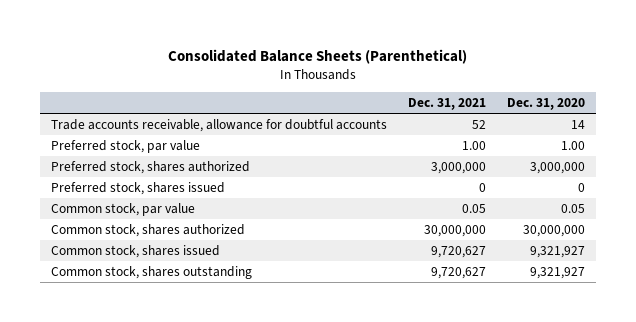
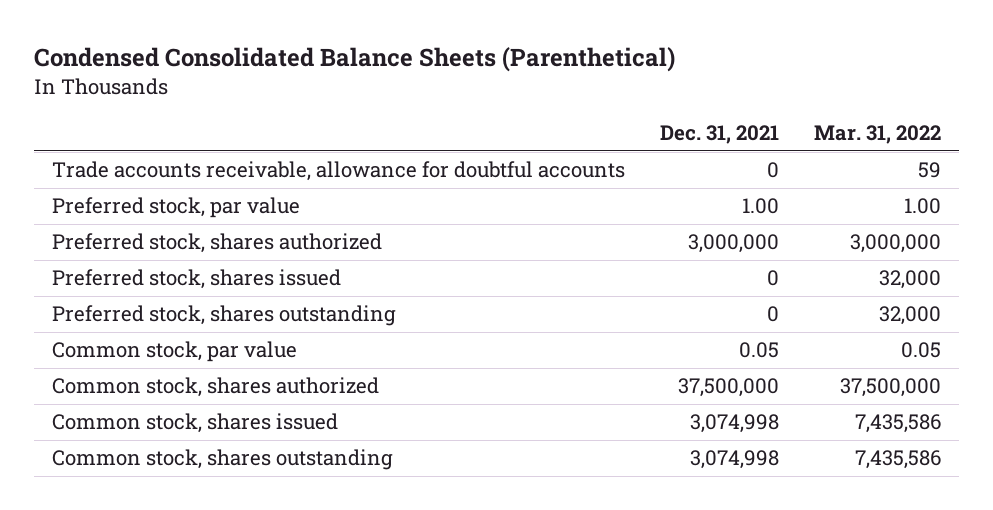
[167,48,467,64] Consolidated Balance Sheets (Parenthetical) -> [34,47,676,73] Condensed Consolidated Balance Sheets (Parenthetical)
[507,97,586,110] Dec. 31, 2020 -> none
none -> [813,125,941,145] Mar. 31, 2022
[471,119,486,129] 52 -> [766,162,779,179] 0
none -> [51,305,396,327] Preferred stock, shares outstanding
[423,224,486,237] 30,000,000 -> [677,378,779,398] 37,500,000
[430,245,486,258] 9,720,627 -> [689,414,779,434] 3,074,998
[430,266,486,279] 9,720,627 -> [689,450,779,470] 3,074,998

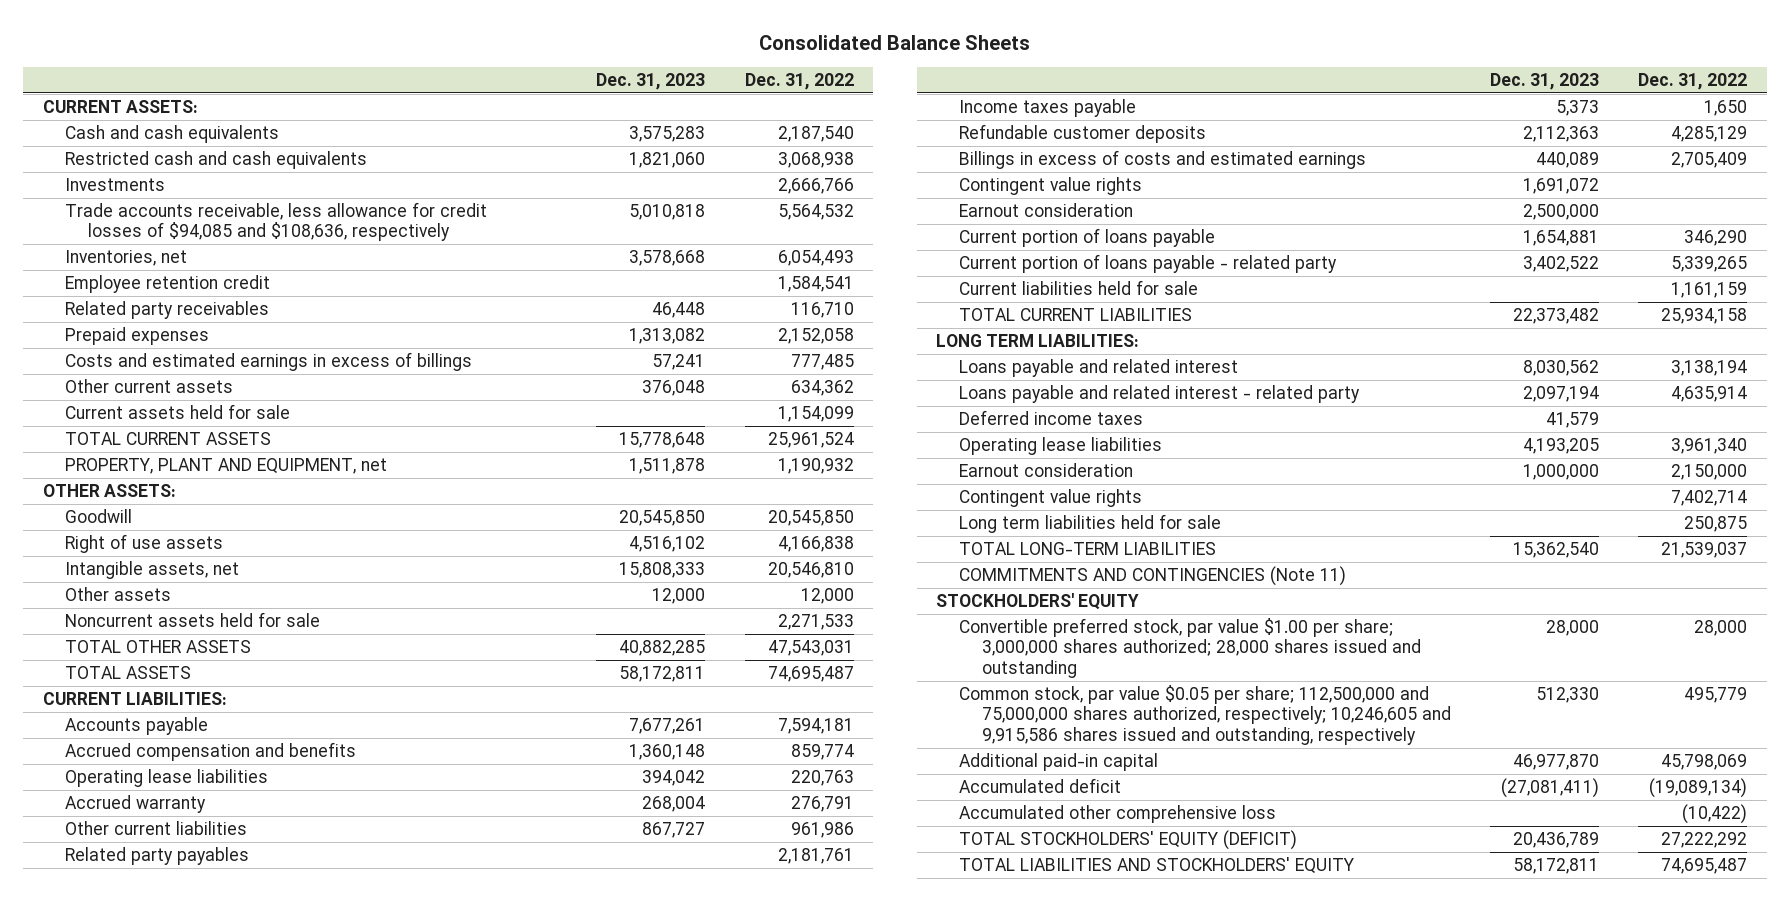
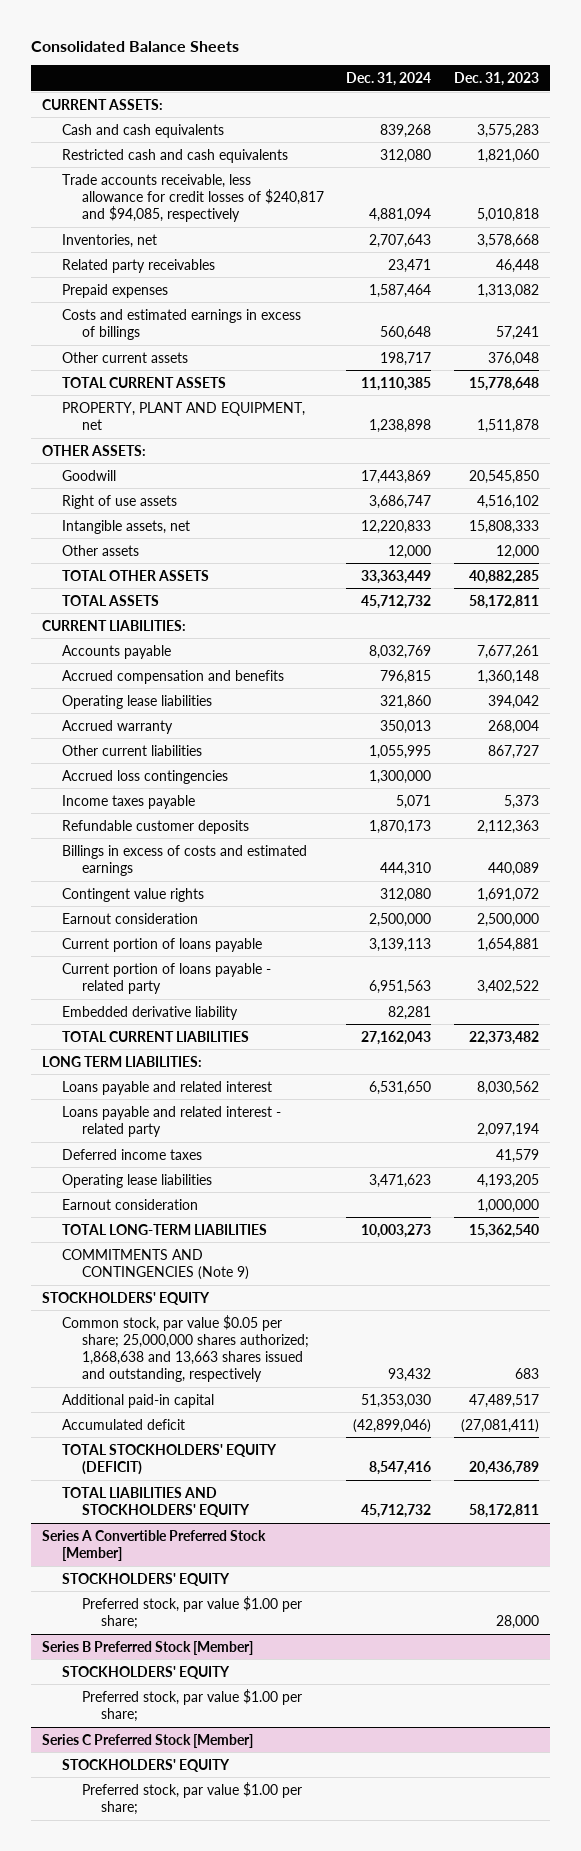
[744,73,854,91] Dec. 31, 2022 -> none
none -> [346,71,432,86] Dec. 31, 2024
[65,177,166,191] Investments -> none
[65,201,488,242] Trade accounts receivable, less allowance for credit losses of $94,085 and $108,636, respectively -> [62,173,324,222] Trade accounts receivable, less allowance for credit losses of $240,817 and $94,085, respectively
[65,274,271,293] Employee retention credit -> none
[65,403,291,419] Current assets held for sale -> none
[65,611,321,627] Noncurrent assets held for sale -> none
[65,846,250,865] Related party payables -> none
none -> [62,769,229,784] Accrued loss contingencies
[958,279,1198,295] Current liabilities held for sale -> none
none -> [62,1005,239,1020] Embedded derivative liability
[958,488,1142,507] Contingent value rights -> none
[958,513,1221,533] Long term liabilities held for sale -> none
[958,565,1346,586] COMMITMENTS AND CONTINGENCIES (Note 11) -> [62,1248,249,1280] COMMITMENTS AND CONTINGENCIES (Note 9)
[958,617,1421,679] Convertible preferred stock, par value $1.00 per share; 3,000,000 shares authorized; 28,000 shares issued and outstanding -> none
[958,684,1451,746] Common stock, par value $0.05 per share; 112,500,000 and 75,000,000 shares authorized, respectively; 10,246,605 and 9,915,586 shares issued and outstanding, respectively -> [62,1314,309,1382] Common stock, par value $0.05 per share; 25,000,000 shares authorized; 1,868,638 and 13,663 shares issued and outstanding, respectively
[1535,686,1599,703] 512,330 -> [514,1367,539,1379] 683
[1512,753,1599,770] 46,977,870 -> [468,1393,539,1408] 47,489,517
[958,804,1276,823] Accumulated other comprehensive loss -> none
none -> [42,1529,267,1561] Series A Convertible Preferred Stock [Member]
none -> [62,1572,231,1586] STOCKHOLDERS' EQUITY
none -> [81,1595,302,1629] Preferred stock, par value $1.00 per share;
none -> [42,1640,254,1655] Series B Preferred Stock [Member]
none -> [62,1665,231,1679] STOCKHOLDERS' EQUITY
none -> [81,1688,302,1722] Preferred stock, par value $1.00 per share;
none -> [42,1733,254,1748] Series C Preferred Stock [Member]
none -> [62,1758,231,1772] STOCKHOLDERS' EQUITY
none -> [81,1781,302,1815] Preferred stock, par value $1.00 per share;

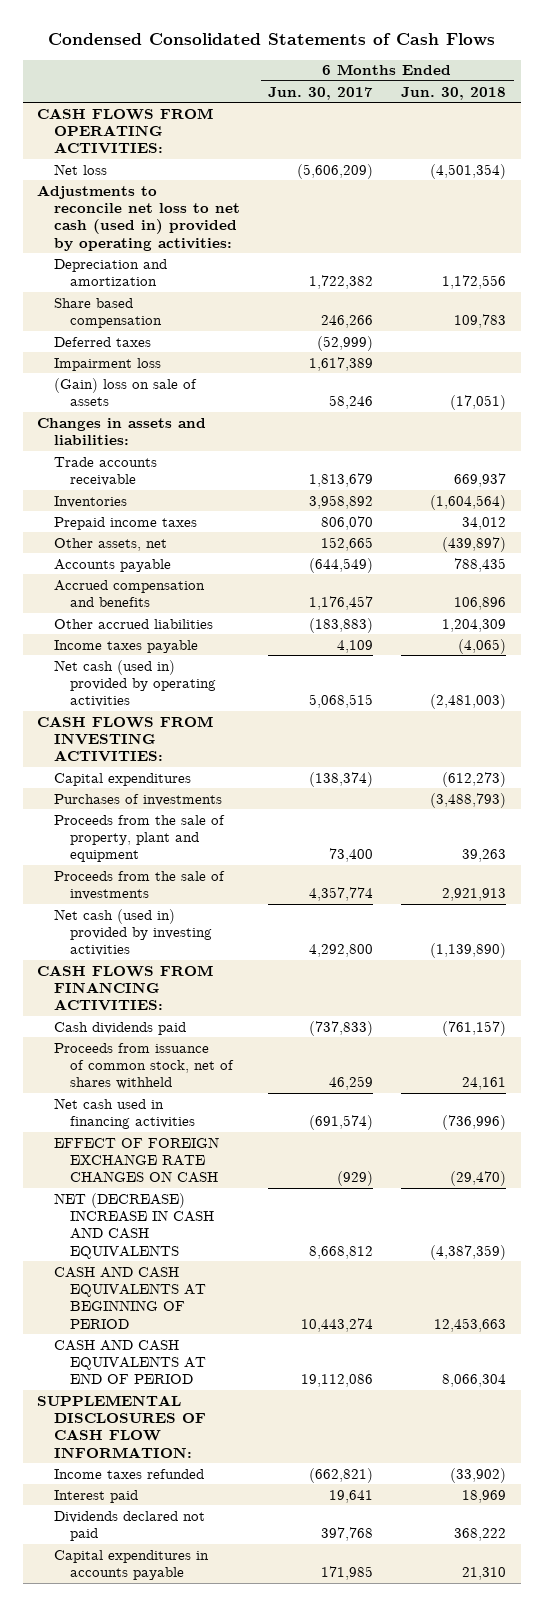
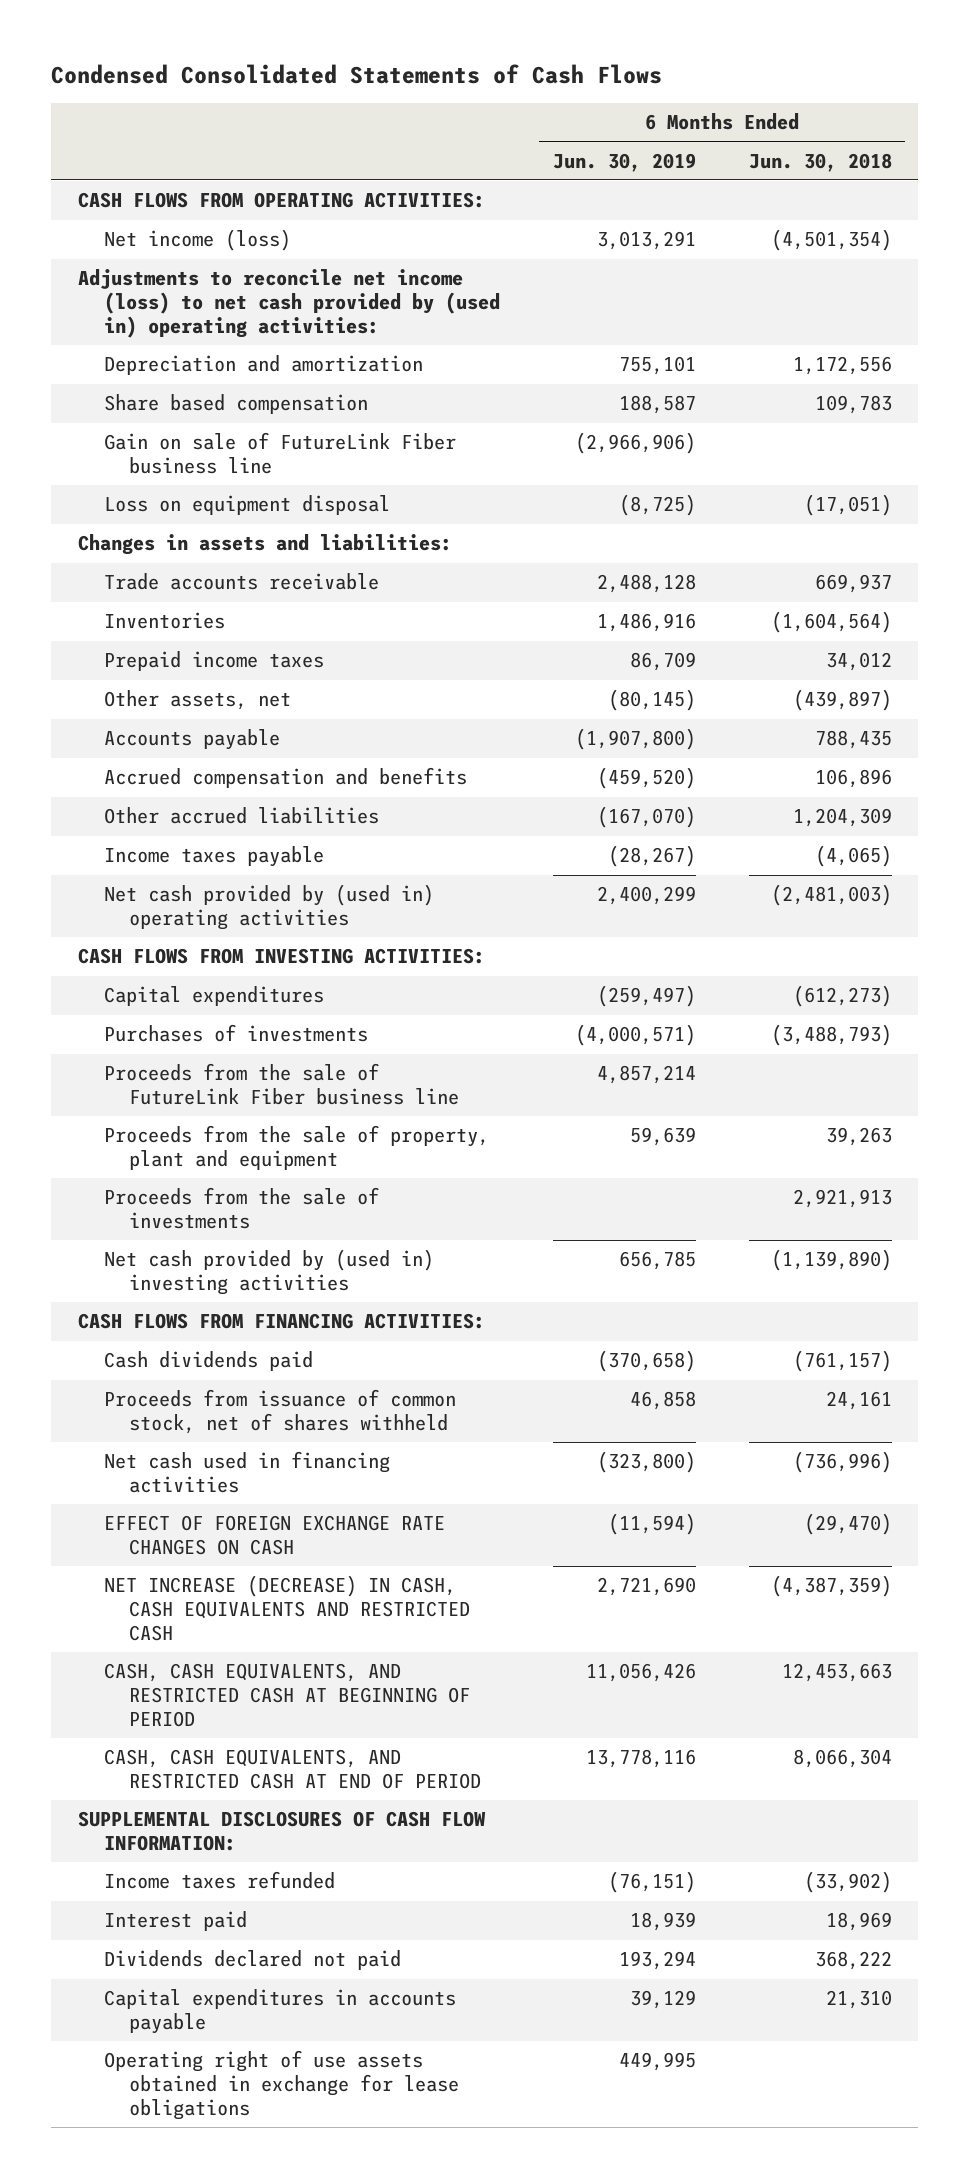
[268,86,374,100] Jun. 30, 2017 -> none
none -> [552,152,696,172] Jun. 30, 2019
[53,163,107,175] Net loss -> [103,229,291,252] Net income (loss)
[37,184,240,251] Adjustments to reconcile net loss to net cash (used in) provided by operating activities: -> [77,269,500,338] Adjustments to reconcile net income (loss) to net cash provided by (used in) operating activities:
[53,336,151,347] Deferred taxes -> none
[53,357,161,371] Impairment loss -> none
none -> [103,432,456,475] Gain on sale of FutureLink Fiber business line
[53,377,197,406] (Gain) loss on sale of assets -> [103,495,390,516] Loss on equipment disposal
[53,659,217,708] Net cash (used in) provided by operating activities -> [103,884,434,931] Net cash provided by (used in) operating activities
none -> [103,1063,460,1106] Proceeds from the sale of FutureLink Fiber business line
[53,908,213,957] Net cash (used in) provided by investing activities -> [103,1249,434,1296] Net cash provided by (used in) investing activities
[53,1192,215,1259] NET (DECREASE) INCREASE IN CASH AND CASH EQUIVALENTS -> [103,1575,471,1641] NET INCREASE (DECREASE) IN CASH, CASH EQUIVALENTS AND RESTRICTED CASH
[53,1265,207,1329] CASH AND CASH EQUIVALENTS AT BEGINNING OF PERIOD -> [103,1663,471,1727] CASH, CASH EQUIVALENTS, AND RESTRICTED CASH AT BEGINNING OF PERIOD
[53,1338,207,1385] CASH AND CASH EQUIVALENTS AT END OF PERIOD -> [103,1749,482,1790] CASH, CASH EQUIVALENTS, AND RESTRICTED CASH AT END OF PERIOD
none -> [103,2050,460,2120] Operating right of use assets obtained in exchange for lease obligations

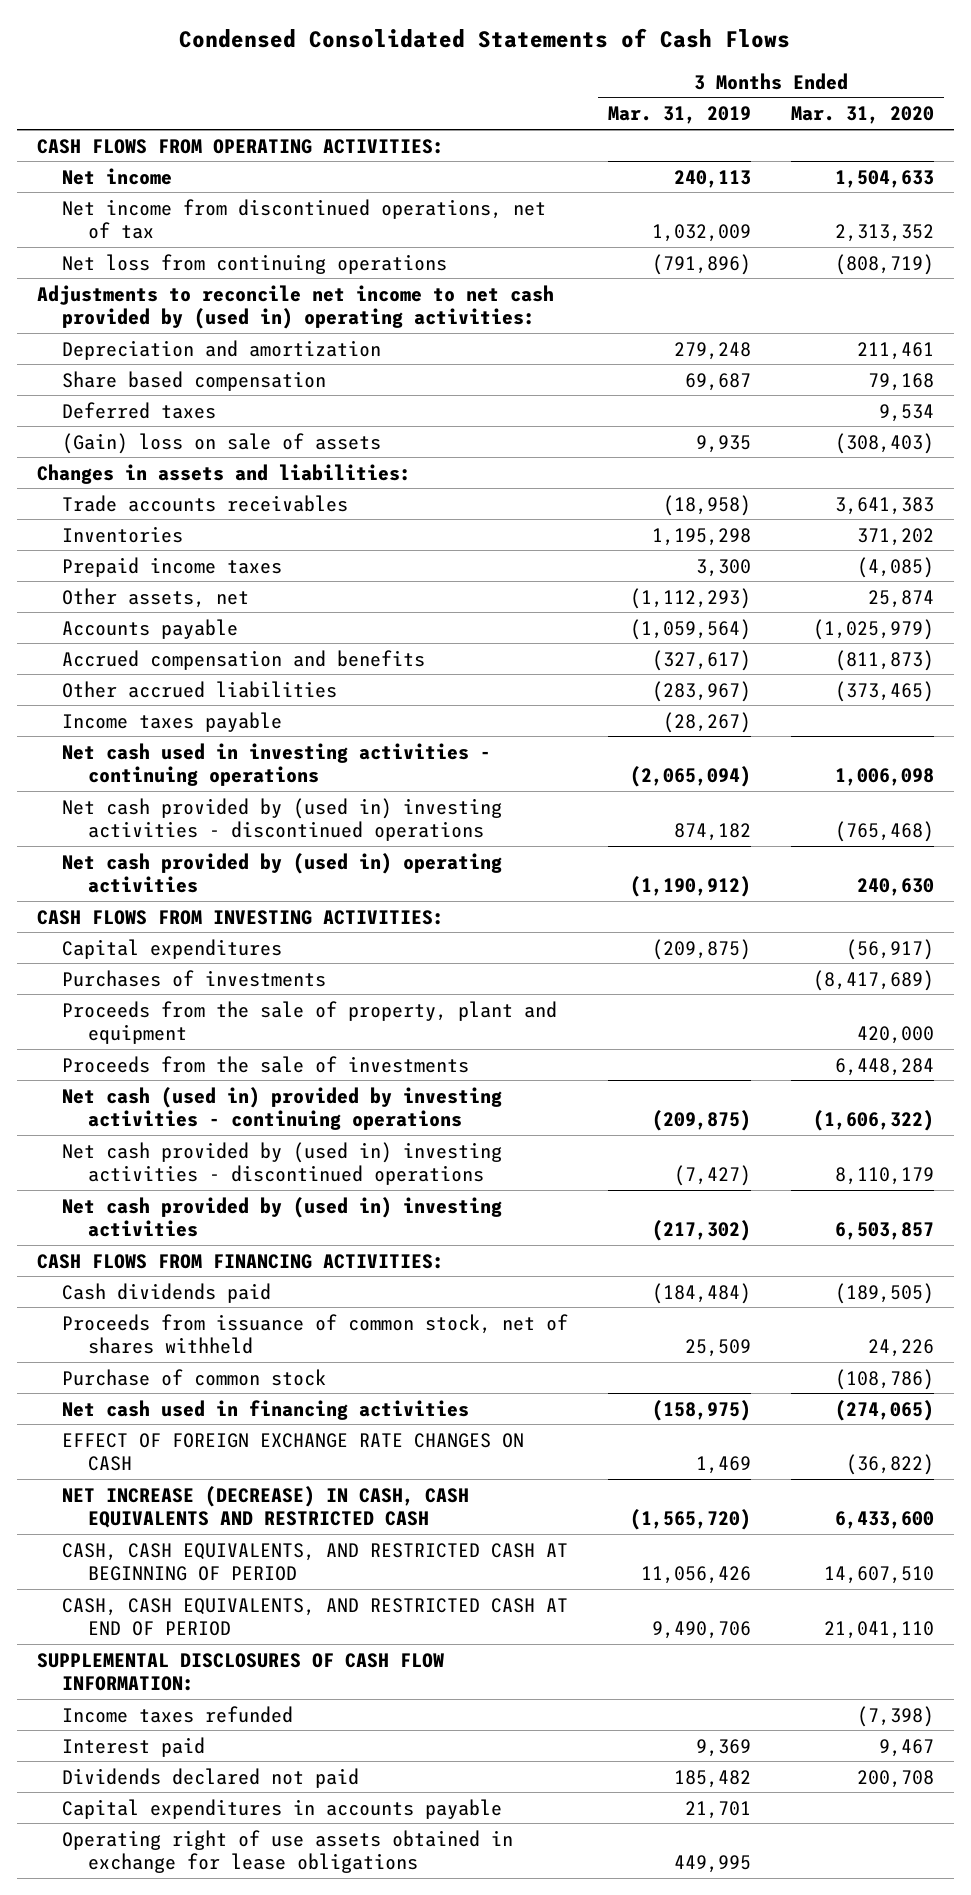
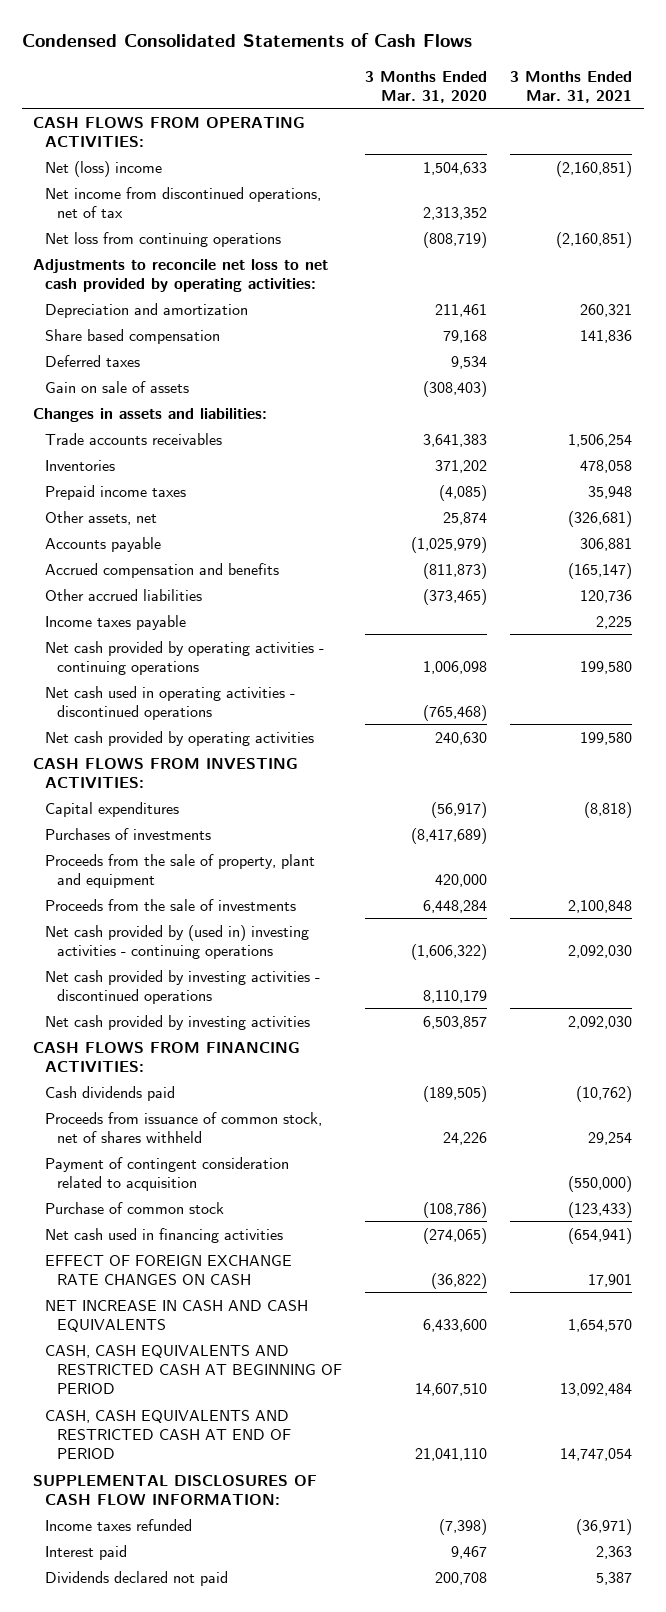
[608,106,752,125] Mar. 31, 2019 -> none
none -> [510,70,633,104] 3 Months Ended Mar. 31, 2021
[62,167,173,185] Net income -> [45,160,163,177] Net (loss) income
[36,284,554,330] Adjustments to reconcile net income to net cash provided by (used in) operating activities: -> [33,258,329,292] Adjustments to reconcile net loss to net cash provided by operating activities:
[62,432,382,454] (Gain) loss on sale of assets -> [45,380,190,393] Gain on sale of assets
[62,742,492,787] Net cash used in investing activities - continuing operations -> [45,640,325,675] Net cash provided by operating activities - continuing operations
[62,797,503,842] Net cash provided by (used in) investing activities - discontinued operations -> [45,685,296,720] Net cash used in operating activities - discontinued operations
[62,852,503,894] Net cash provided by (used in) operating activities -> [45,730,315,746] Net cash provided by operating activities
[62,1086,503,1131] Net cash (used in) provided by investing activities - continuing operations -> [45,924,310,959] Net cash provided by (used in) investing activities - continuing operations
[62,1141,503,1186] Net cash provided by (used in) investing activities - discontinued operations -> [45,969,321,1004] Net cash provided by investing activities - discontinued operations
[62,1196,503,1238] Net cash provided by (used in) investing activities -> [45,1014,311,1030] Net cash provided by investing activities
none -> [45,1156,290,1191] Payment of contingent consideration related to acquisition
[62,1485,470,1529] NET INCREASE (DECREASE) IN CASH, CASH EQUIVALENTS AND RESTRICTED CASH -> [45,1299,309,1332] NET INCREASE IN CASH AND CASH EQUIVALENTS
[62,1542,569,1582] CASH, CASH EQUIVALENTS, AND RESTRICTED CASH AT BEGINNING OF PERIOD -> [45,1344,342,1395] CASH, CASH EQUIVALENTS AND RESTRICTED CASH AT BEGINNING OF PERIOD
[62,1597,569,1637] CASH, CASH EQUIVALENTS, AND RESTRICTED CASH AT END OF PERIOD -> [45,1409,291,1460] CASH, CASH EQUIVALENTS AND RESTRICTED CASH AT END OF PERIOD
[62,1798,503,1819] Capital expenditures in accounts payable -> none
[62,1829,514,1874] Operating right of use assets obtained in exchange for lease obligations -> none

